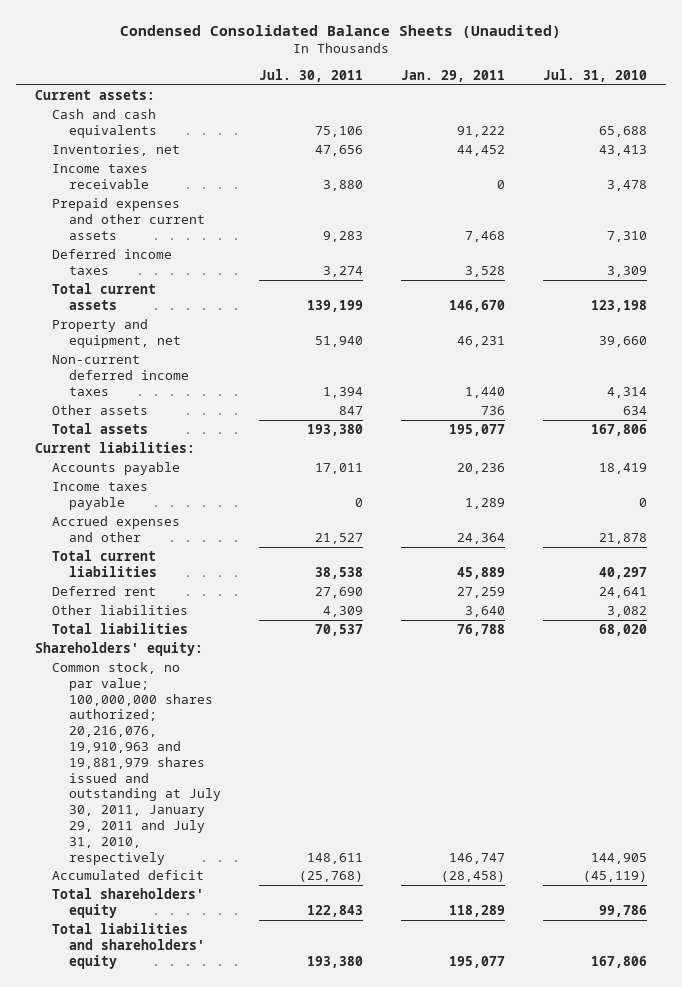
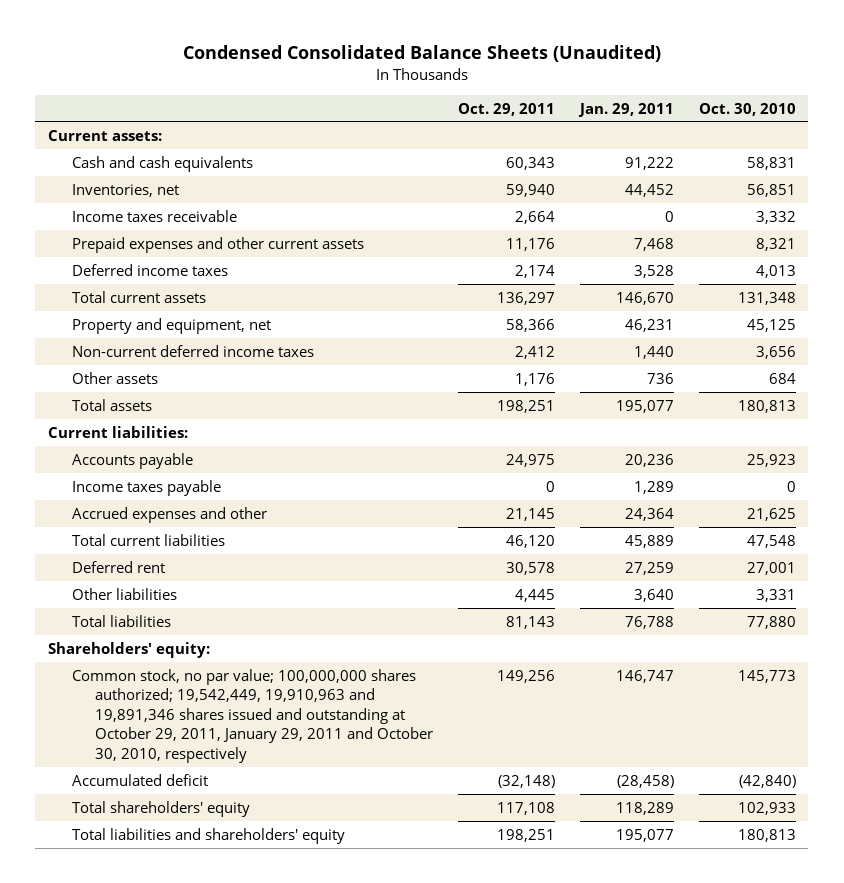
[258,68,363,82] Jul. 30, 2011 -> none
[542,68,647,82] Jul. 31, 2010 -> none
none -> [458,102,556,116] Oct. 29, 2011
none -> [698,102,796,116] Oct. 30, 2010
[51,662,221,865] Common stock, no par value; 100,000,000 shares authorized; 20,216,076, 19,910,963 and 19,881,979 shares issued and outstanding at July 30, 2011, January 29, 2011 and July 31, 2010, respectively -> [71,668,434,763] Common stock, no par value; 100,000,000 shares authorized; 19,542,449, 19,910,963 and 19,891,346 shares issued and outstanding at October 29, 2011, January 29, 2011 and October 30, 2010, respectively

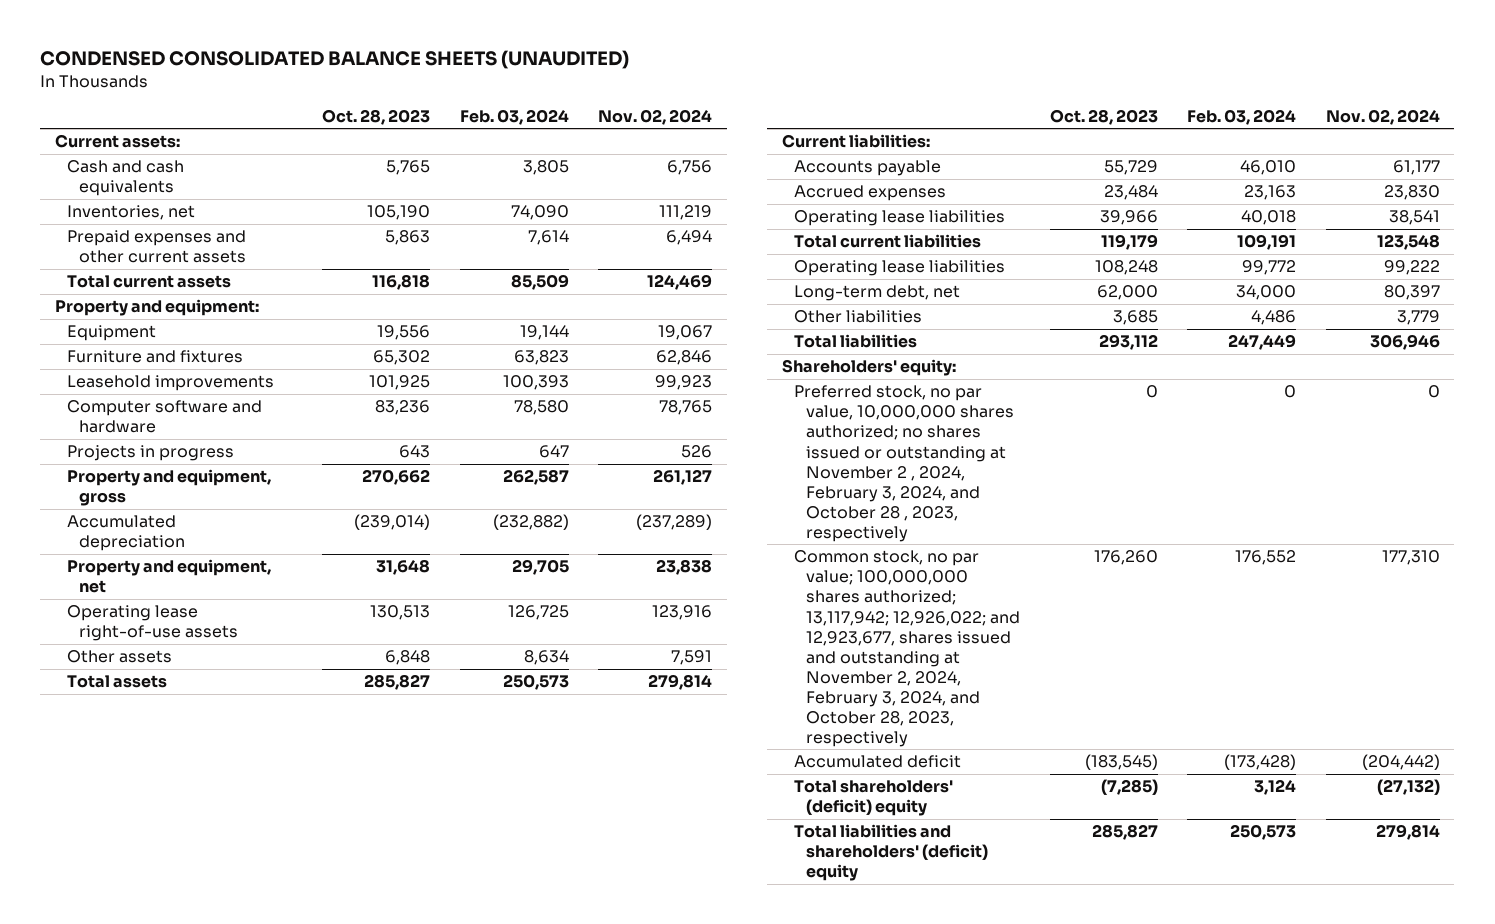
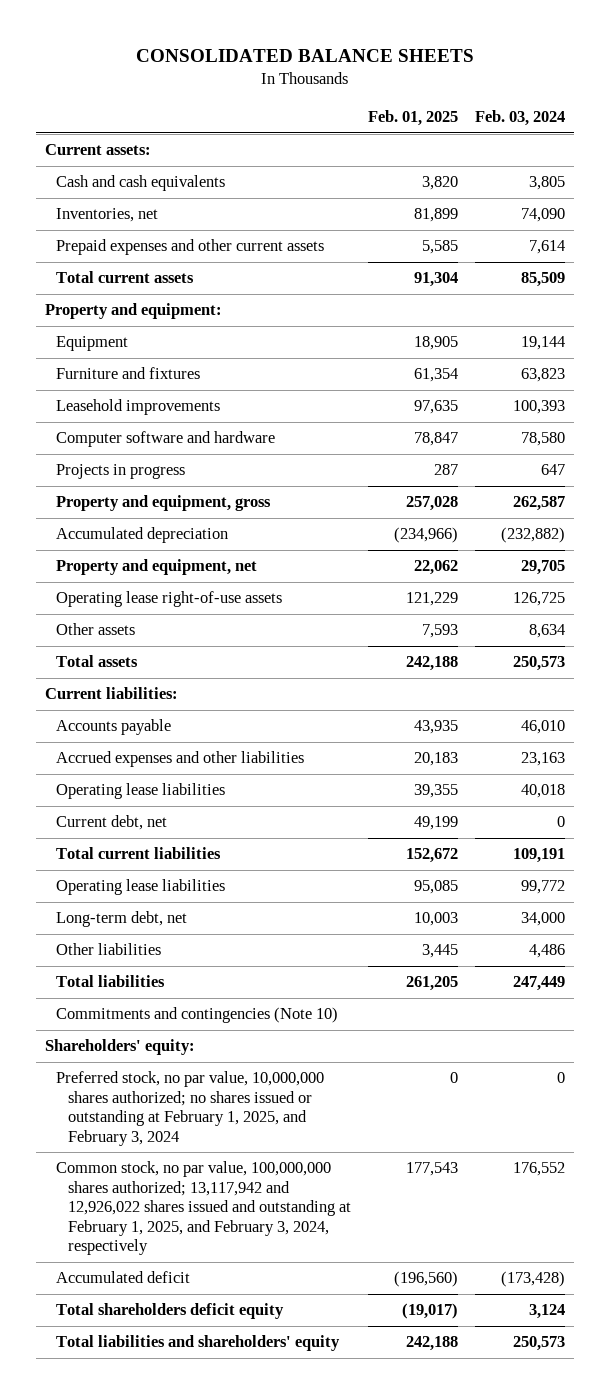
[40,50,630,70] CONDENSED CONSOLIDATED BALANCE SHEETS (UNAUDITED) -> [135,48,474,62] CONSOLIDATED BALANCE SHEETS
[322,108,431,125] Oct. 28, 2023 -> none
[598,108,713,125] Nov. 02, 2024 -> none
none -> [368,110,459,127] Feb. 01, 2025
[794,185,947,202] Accrued expenses -> [56,751,305,768] Accrued expenses and other liabilities
none -> [56,815,168,831] Current debt, net
none -> [56,1007,339,1024] Commitments and contingencies (Note 10)
[794,385,1015,542] Preferred stock, no par value, 10,000,000 shares authorized; no shares issued or outstanding at November 2 , 2024, February 3, 2024, and October 28 , 2023, respectively -> [56,1071,325,1146] Preferred stock, no par value, 10,000,000 shares authorized; no shares issued or outstanding at February 1, 2025, and February 3, 2024
[794,550,1021,747] Common stock, no par value; 100,000,000 shares authorized; 13,117,942; 12,926,022; and 12,923,677, shares issued and outstanding at November 2, 2024, February 3, 2024, and October 28, 2023, respectively -> [56,1161,352,1256] Common stock, no par value, 100,000,000 shares authorized; 13,117,942 and 12,926,022 shares issued and outstanding at February 1, 2025, and February 3, 2024, respectively
[794,780,954,817] Total shareholders' (deficit) equity -> [56,1303,285,1320] Total shareholders deficit equity
[794,824,989,882] Total liabilities and shareholders' (deficit) equity -> [56,1335,341,1352] Total liabilities and shareholders' equity

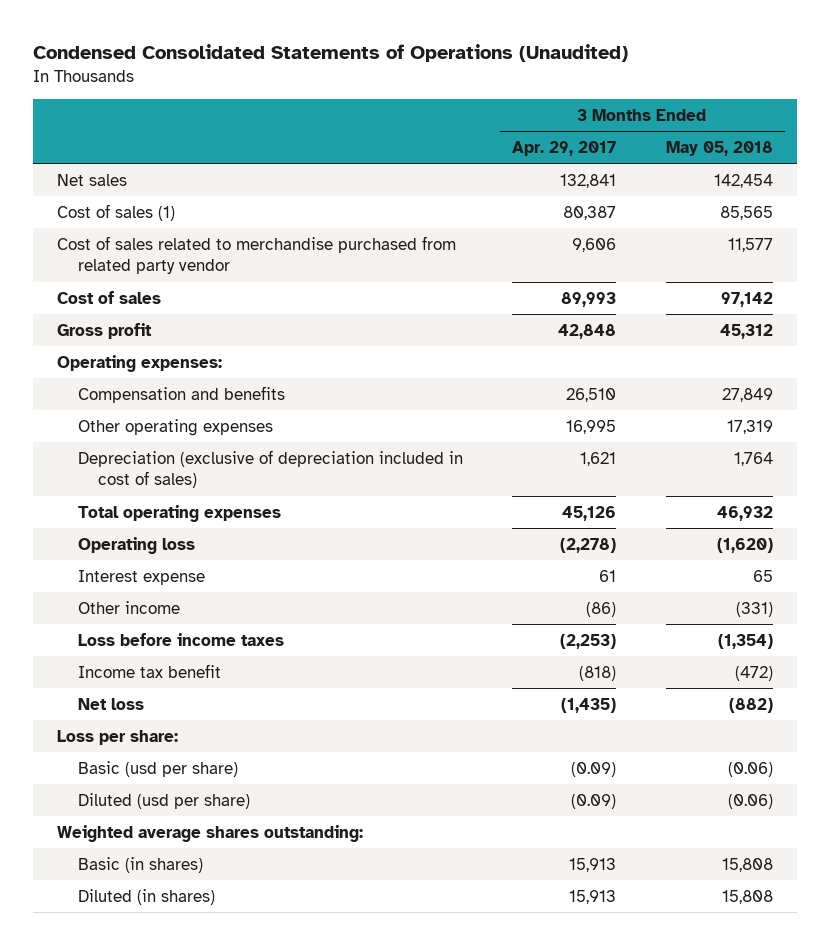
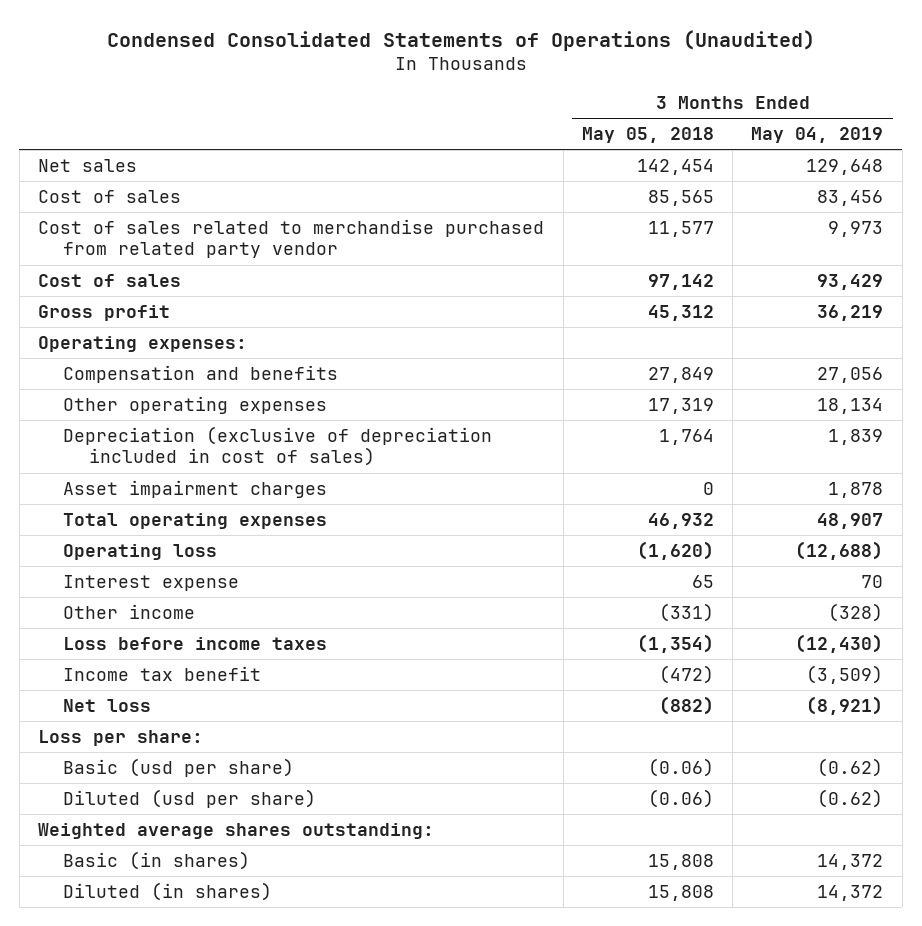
[512,141,617,157] Apr. 29, 2017 -> none
none -> [751,127,884,144] May 04, 2019
[57,203,176,221] Cost of sales (1) -> [38,189,182,203] Cost of sales
none -> [63,479,328,498] Asset impairment charges

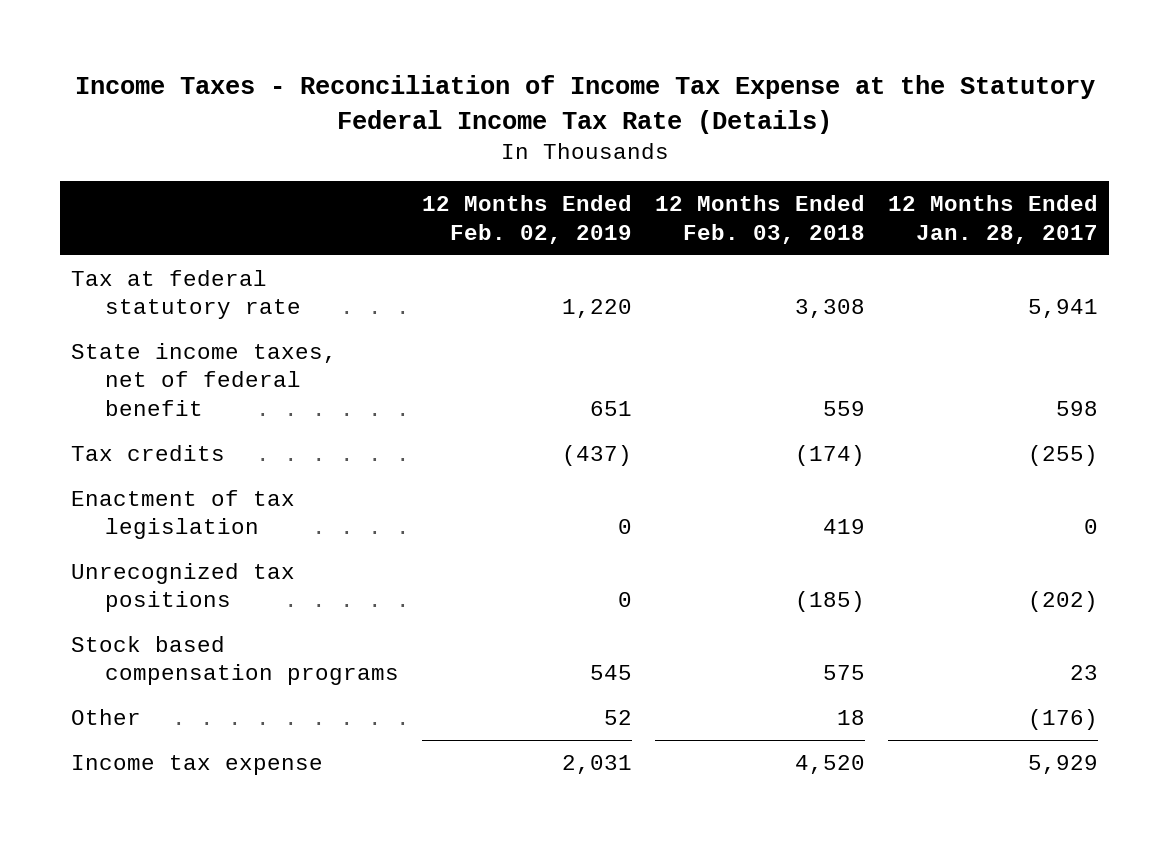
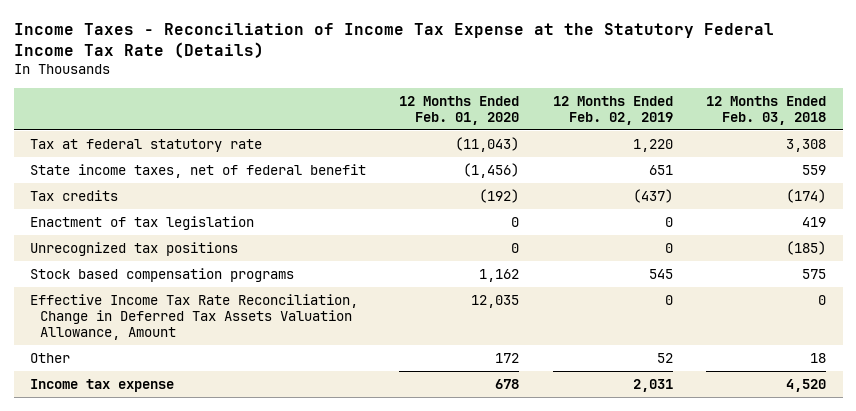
[887,194,1098,244] 12 Months Ended Jan. 28, 2017 -> none
none -> [399,95,520,125] 12 Months Ended Feb. 01, 2020
none -> [30,294,359,341] Effective Income Tax Rate Reconciliation, Change in Deferred Tax Assets Valuation Allowance, Amount

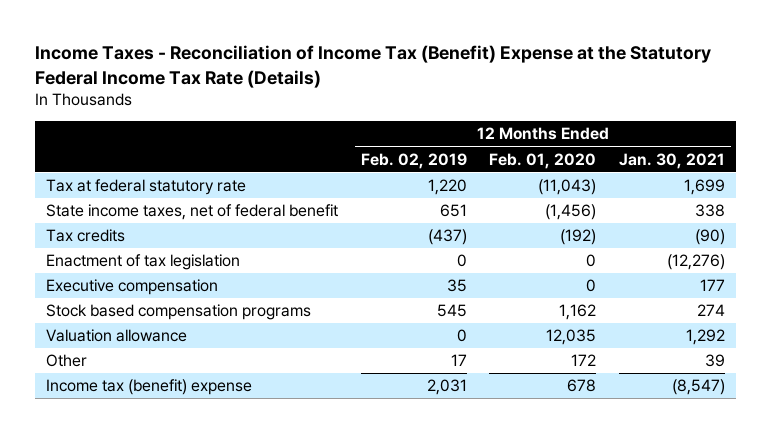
[13,22,774,58] Income Taxes - Reconciliation of Income Tax Expense at the Statutory Federal Income Tax Rate (Details) -> [34,45,711,88] Income Taxes - Reconciliation of Income Tax (Benefit) Expense at the Statutory Federal Income Tax Rate (Details)
[705,95,826,125] 12 Months Ended Feb. 03, 2018 -> none
none -> [619,152,726,169] Jan. 30, 2021
[30,242,239,257] Unrecognized tax positions -> none
none -> [45,279,218,296] Executive compensation
[30,294,359,341] Effective Income Tax Rate Reconciliation, Change in Deferred Tax Assets Valuation Allowance, Amount -> [45,329,187,343] Valuation allowance
[656,353,673,364] 52 -> [450,354,467,367] 17
[30,379,175,393] Income tax expense -> [45,379,252,396] Income tax (benefit) expense

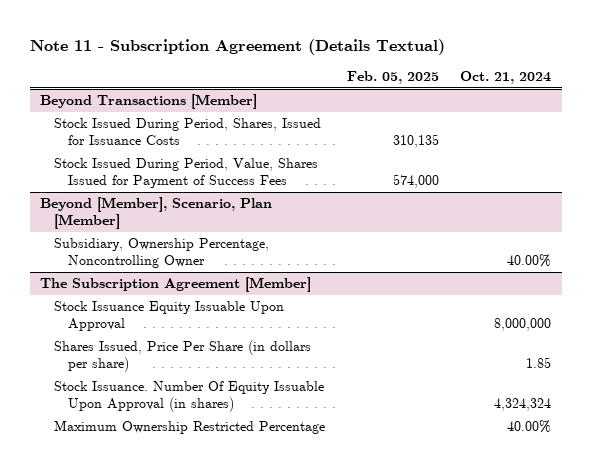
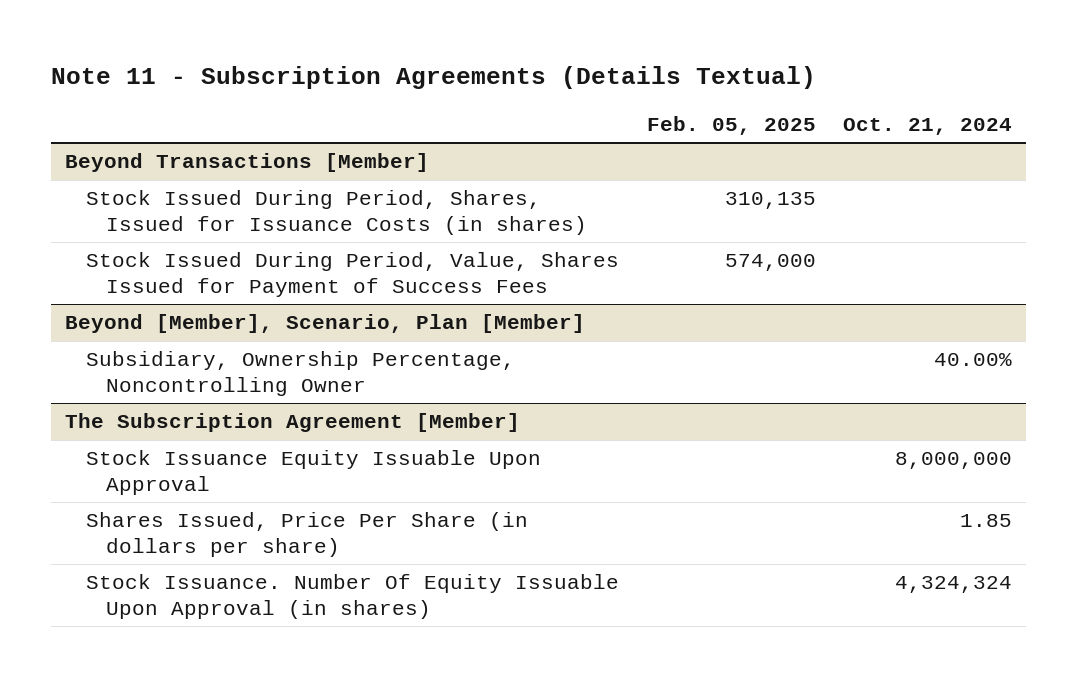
[29,39,445,56] Note 11 - Subscription Agreement (Details Textual) -> [51,66,817,90] Note 11 - Subscription Agreements (Details Textual)
[54,118,322,146] Stock Issued During Period, Shares, Issued for Issuance Costs -> [85,190,588,235] Stock Issued During Period, Shares, Issued for Issuance Costs (in shares)
[54,420,326,435] Maximum Ownership Restricted Percentage -> none

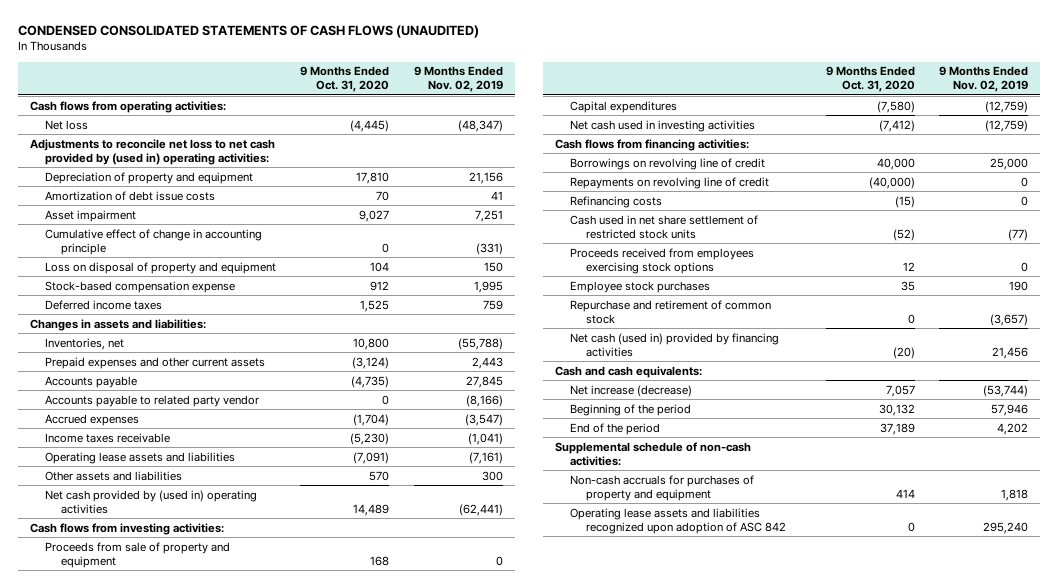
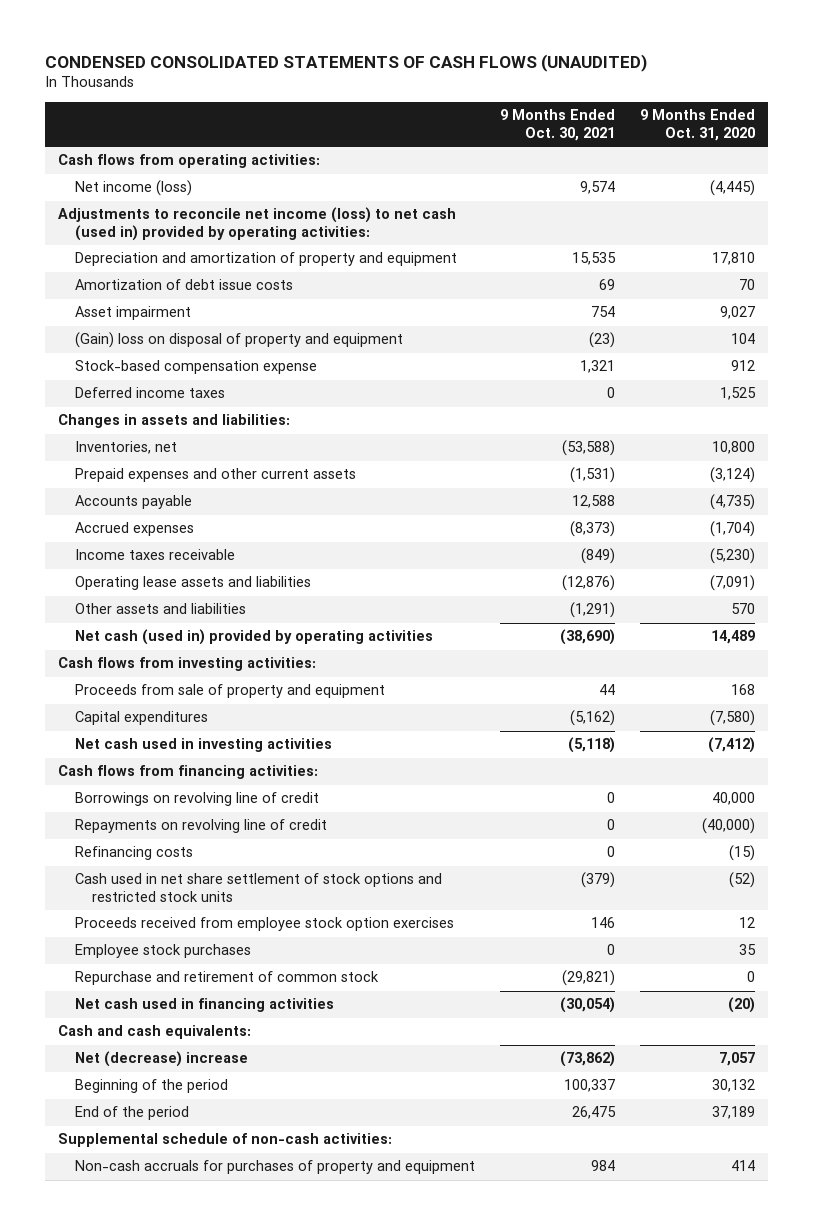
[413,66,503,93] 9 Months Ended Nov. 02, 2019 -> none
none -> [499,109,615,142] 9 Months Ended Oct. 30, 2021
[45,119,89,130] Net loss -> [74,180,192,197] Net income (loss)
[29,138,275,165] Adjustments to reconcile net loss to net cash provided by (used in) operating activities: -> [57,207,456,242] Adjustments to reconcile net income (loss) to net cash (used in) provided by operating activities:
[45,171,254,184] Depreciation of property and equipment -> [74,252,457,267] Depreciation and amortization of property and equipment
[45,228,263,255] Cumulative effect of change in accounting principle -> none
[45,261,277,274] Loss on disposal of property and equipment -> [74,332,403,349] (Gain) loss on disposal of property and equipment
[45,394,260,407] Accounts payable to related party vendor -> none
[45,489,258,514] Net cash provided by (used in) operating activities -> [74,629,433,646] Net cash (used in) provided by operating activities
[570,214,759,239] Cash used in net share settlement of restricted stock units -> [74,873,442,903] Cash used in net share settlement of stock options and restricted stock units
[570,247,755,274] Proceeds received from employees exercising stock options -> [74,917,454,932] Proceeds received from employee stock option exercises
[570,332,780,357] Net cash (used in) provided by financing activities -> [74,998,334,1013] Net cash used in financing activities
[570,384,693,397] Net increase (decrease) -> [74,1051,248,1068] Net (decrease) increase
[570,507,787,534] Operating lease assets and liabilities recognized upon adoption of ASC 842 -> none

